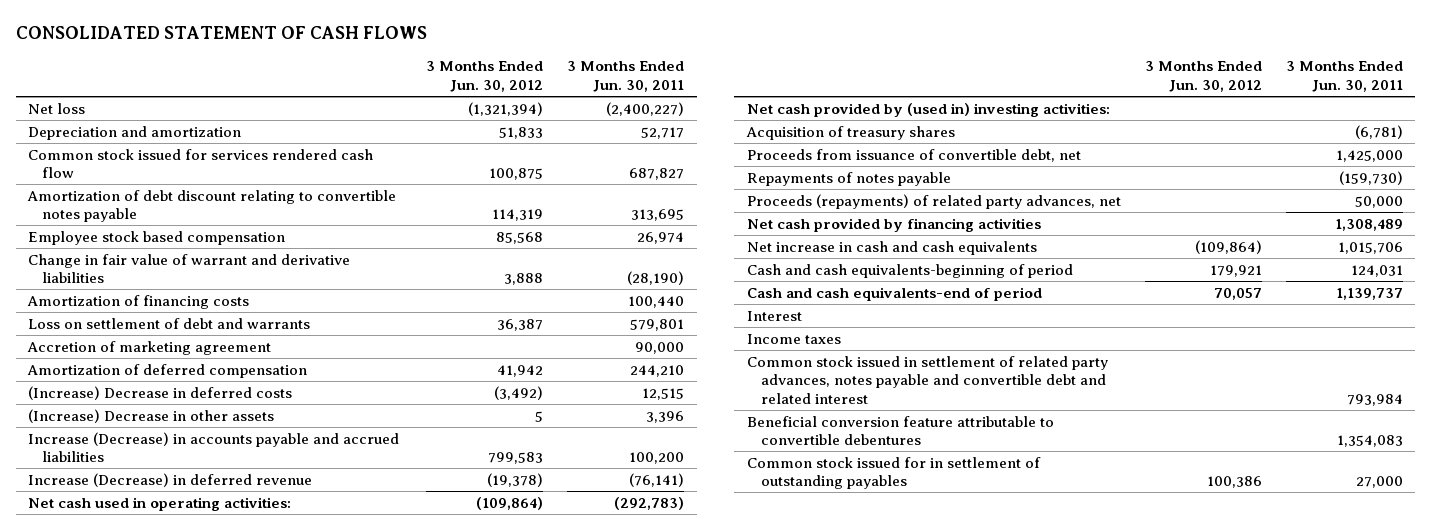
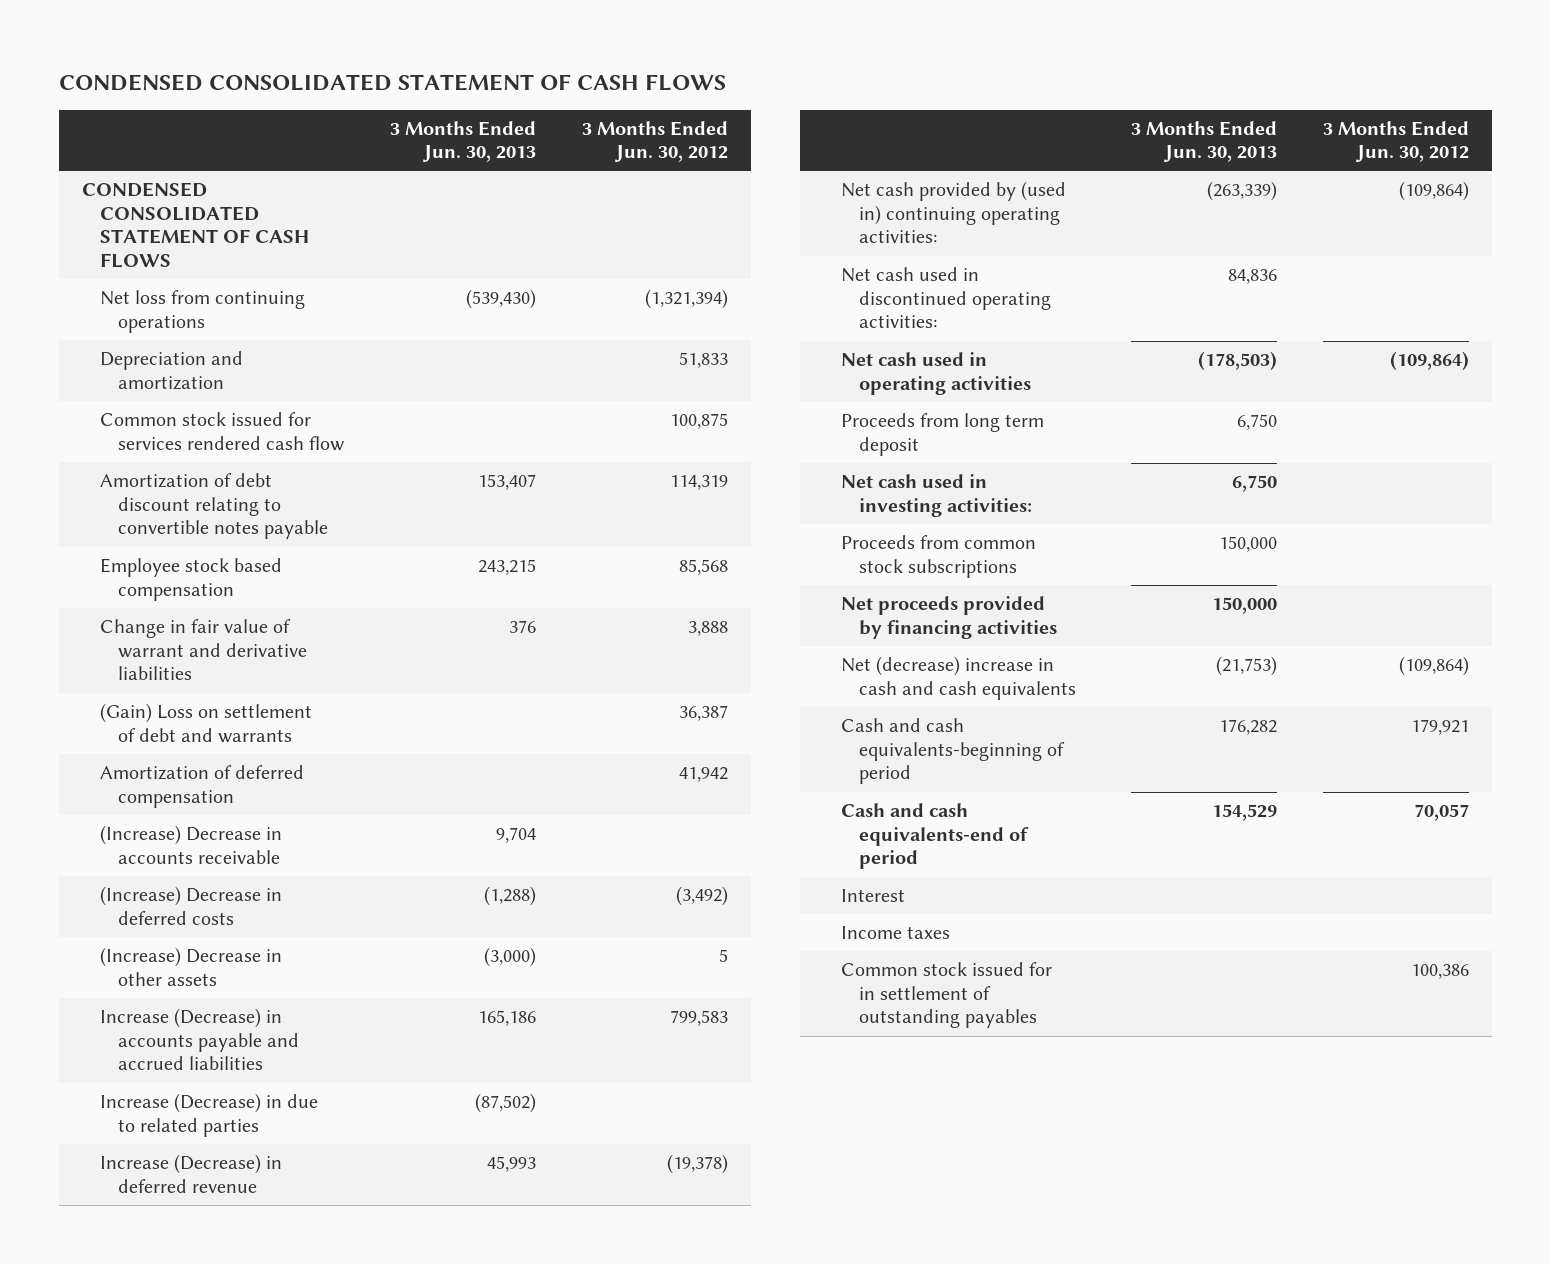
[15,26,427,40] CONSOLIDATED STATEMENT OF CASH FLOWS -> [59,73,727,91] CONDENSED CONSOLIDATED STATEMENT OF CASH FLOWS
[567,61,685,92] 3 Months Ended Jun. 30, 2011 -> none
none -> [390,120,537,163] 3 Months Ended Jun. 30, 2013
none -> [81,182,310,269] CONDENSED CONSOLIDATED STATEMENT OF CASH FLOWS
[27,102,85,114] Net loss -> [100,290,306,333] Net loss from continuing operations
[26,294,249,309] Amortization of financing costs -> none
[26,340,271,355] Accretion of marketing agreement -> none
[27,317,310,329] Loss on settlement of debt and warrants -> [100,703,313,743] (Gain) Loss on settlement of debt and warrants
none -> [100,825,283,864] (Increase) Decrease in accounts receivable
none -> [100,1093,319,1137] Increase (Decrease) in due to related parties
[745,125,955,140] Acquisition of treasury shares -> none
[746,148,1081,162] Proceeds from issuance of convertible debt, net -> none
[746,171,951,186] Repayments of notes payable -> none
[746,193,1121,209] Proceeds (repayments) of related party advances, net -> none
none -> [841,181,1067,244] Net cash provided by (used in) continuing operating activities:
none -> [841,267,1052,329] Net cash used in discontinued operating activities:
[27,496,291,511] Net cash used in operating activities: -> [841,352,1032,395] Net cash used in operating activities
none -> [841,413,1045,456] Proceeds from long term deposit
[746,102,1110,117] Net cash provided by (used in) investing activities: -> [841,474,1033,517] Net cash used in investing activities:
none -> [841,535,1037,578] Proceeds from common stock subscriptions
[746,217,1041,232] Net cash provided by financing activities -> [841,596,1058,639] Net proceeds provided by financing activities
[746,240,1037,255] Net increase in cash and cash equivalents -> [841,656,1077,700] Net (decrease) increase in cash and cash equivalents
[746,355,1108,404] Common stock issued in settlement of related party advances, notes payable and convertible debt and related interest -> none
[746,415,1054,446] Beneficial conversion feature attributable to convertible debentures -> none

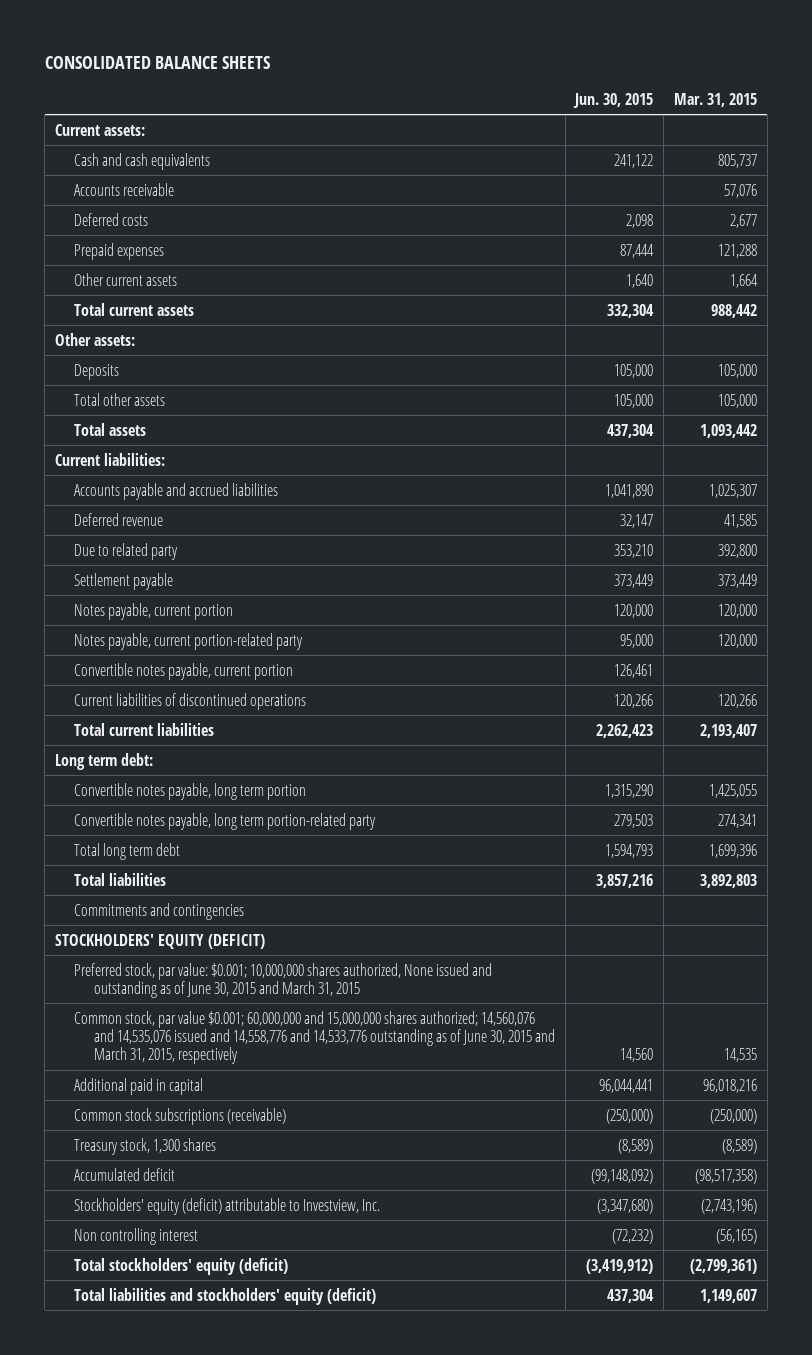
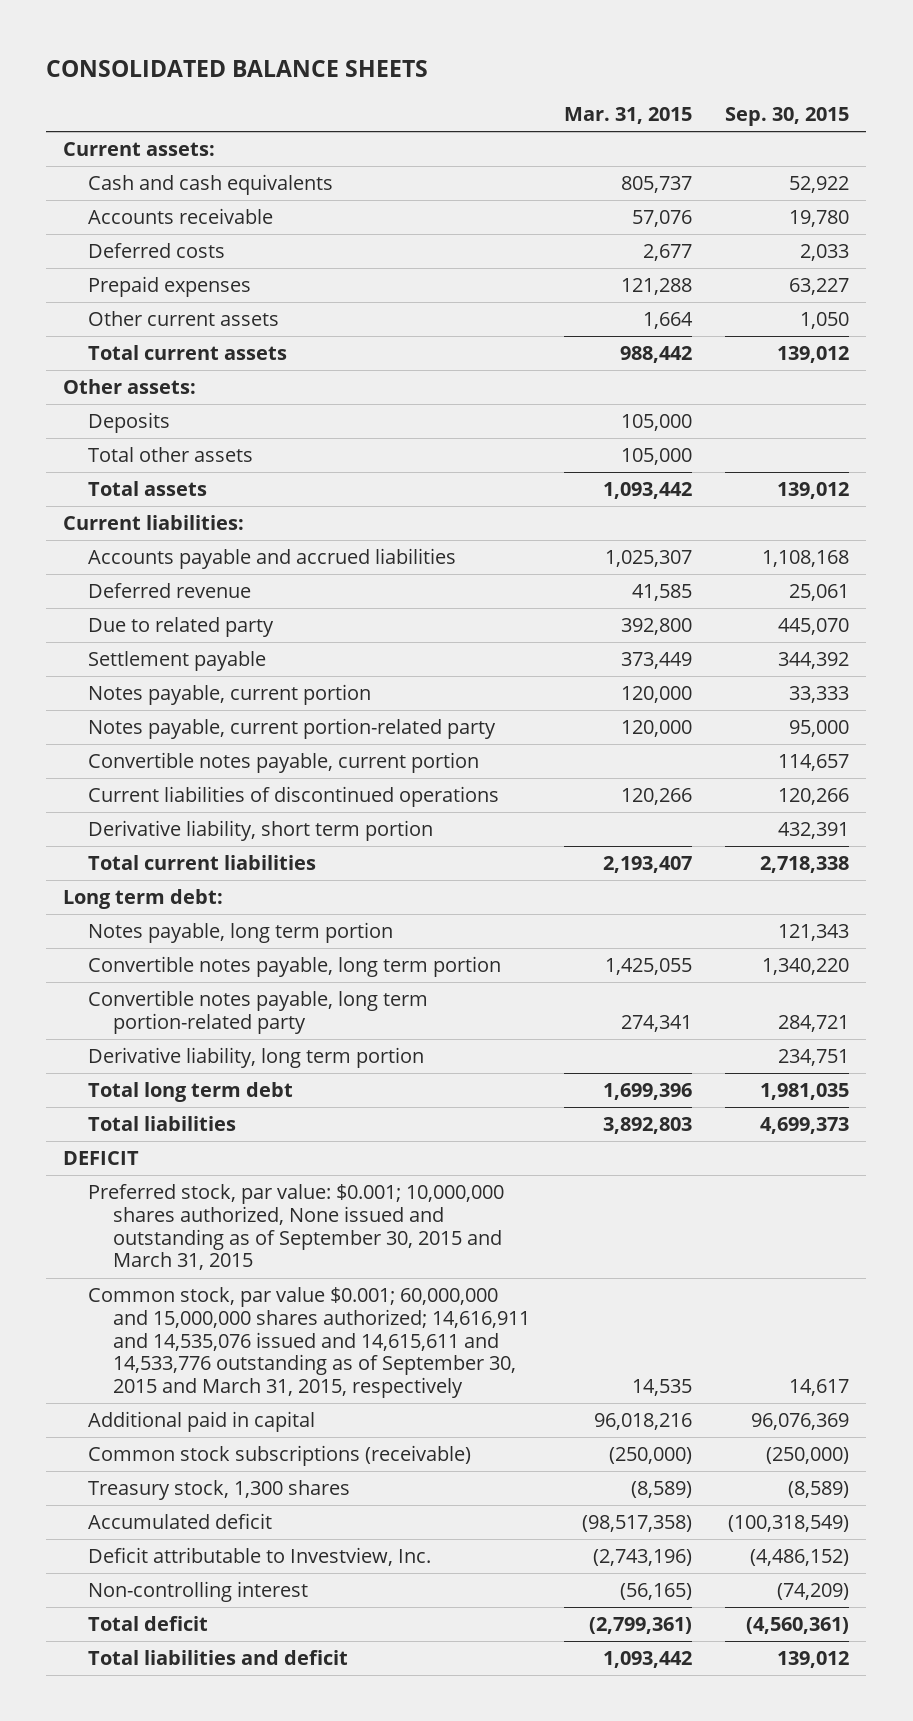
[573,92,654,108] Jun. 30, 2015 -> none
none -> [725,106,850,126] Sep. 30, 2015
none -> [88,820,434,842] Derivative liability, short term portion
none -> [88,922,394,944] Notes payable, long term portion
none -> [88,1047,425,1069] Derivative liability, long term portion
[74,902,245,920] Commitments and contingencies -> none
[54,933,265,949] STOCKHOLDERS' EQUITY (DEFICIT) -> [63,1151,140,1166] DEFICIT
[74,962,493,998] Preferred stock, par value: $0.001; 10,000,000 shares authorized, None issued and outstanding as of June 30, 2015 and March 31, 2015 -> [88,1184,505,1271] Preferred stock, par value: $0.001; 10,000,000 shares authorized, None issued and outstanding as of September 30, 2015 and March 31, 2015
[74,1010,555,1065] Common stock, par value $0.001; 60,000,000 and 15,000,000 shares authorized; 14,560,076 and 14,535,076 issued and 14,558,776 and 14,533,776 outstanding as of June 30, 2015 and March 31, 2015, respectively -> [88,1287,530,1398] Common stock, par value $0.001; 60,000,000 and 15,000,000 shares authorized; 14,616,911 and 14,535,076 issued and 14,615,611 and 14,533,776 outstanding as of September 30, 2015 and March 31, 2015, respectively
[74,1197,381,1215] Stockholders' equity (deficit) attributable to Investview, Inc. -> [88,1547,432,1567] Deficit attributable to Investview, Inc.
[74,1227,199,1245] Non controlling interest -> [88,1581,309,1603] Non-controlling interest
[74,1257,289,1275] Total stockholders' equity (deficit) -> [88,1616,209,1632] Total deficit
[74,1287,377,1305] Total liabilities and stockholders' equity (deficit) -> [88,1650,349,1666] Total liabilities and deficit
[700,1288,758,1303] 1,149,607 -> [602,1651,692,1669] 1,093,442

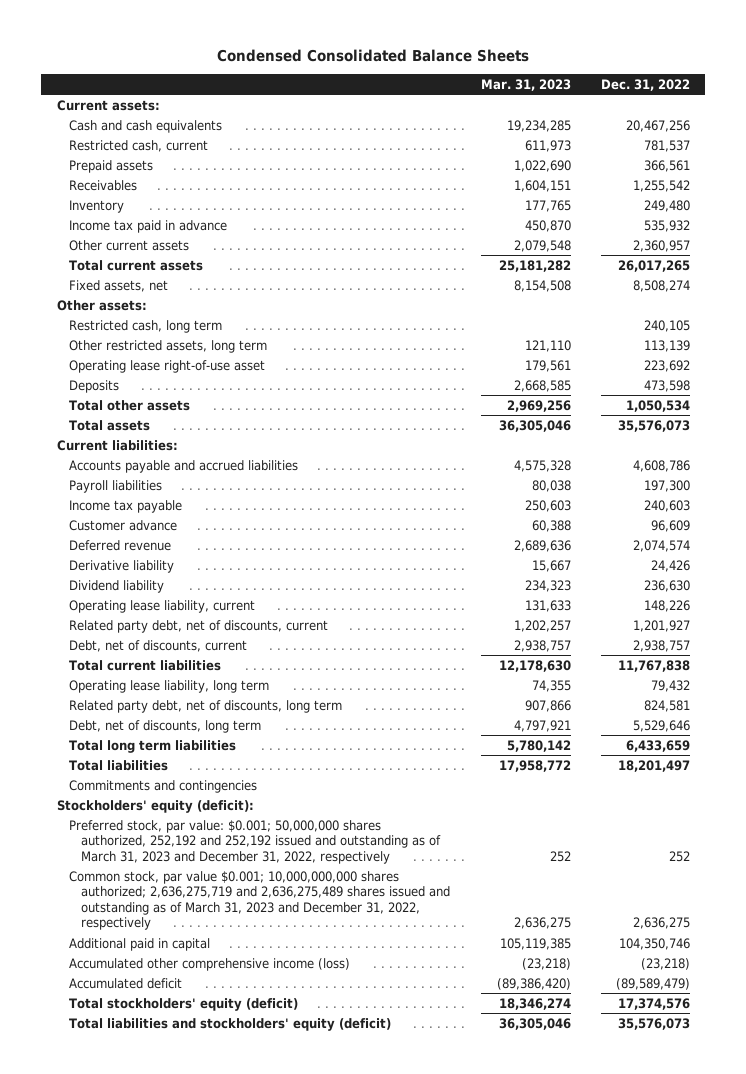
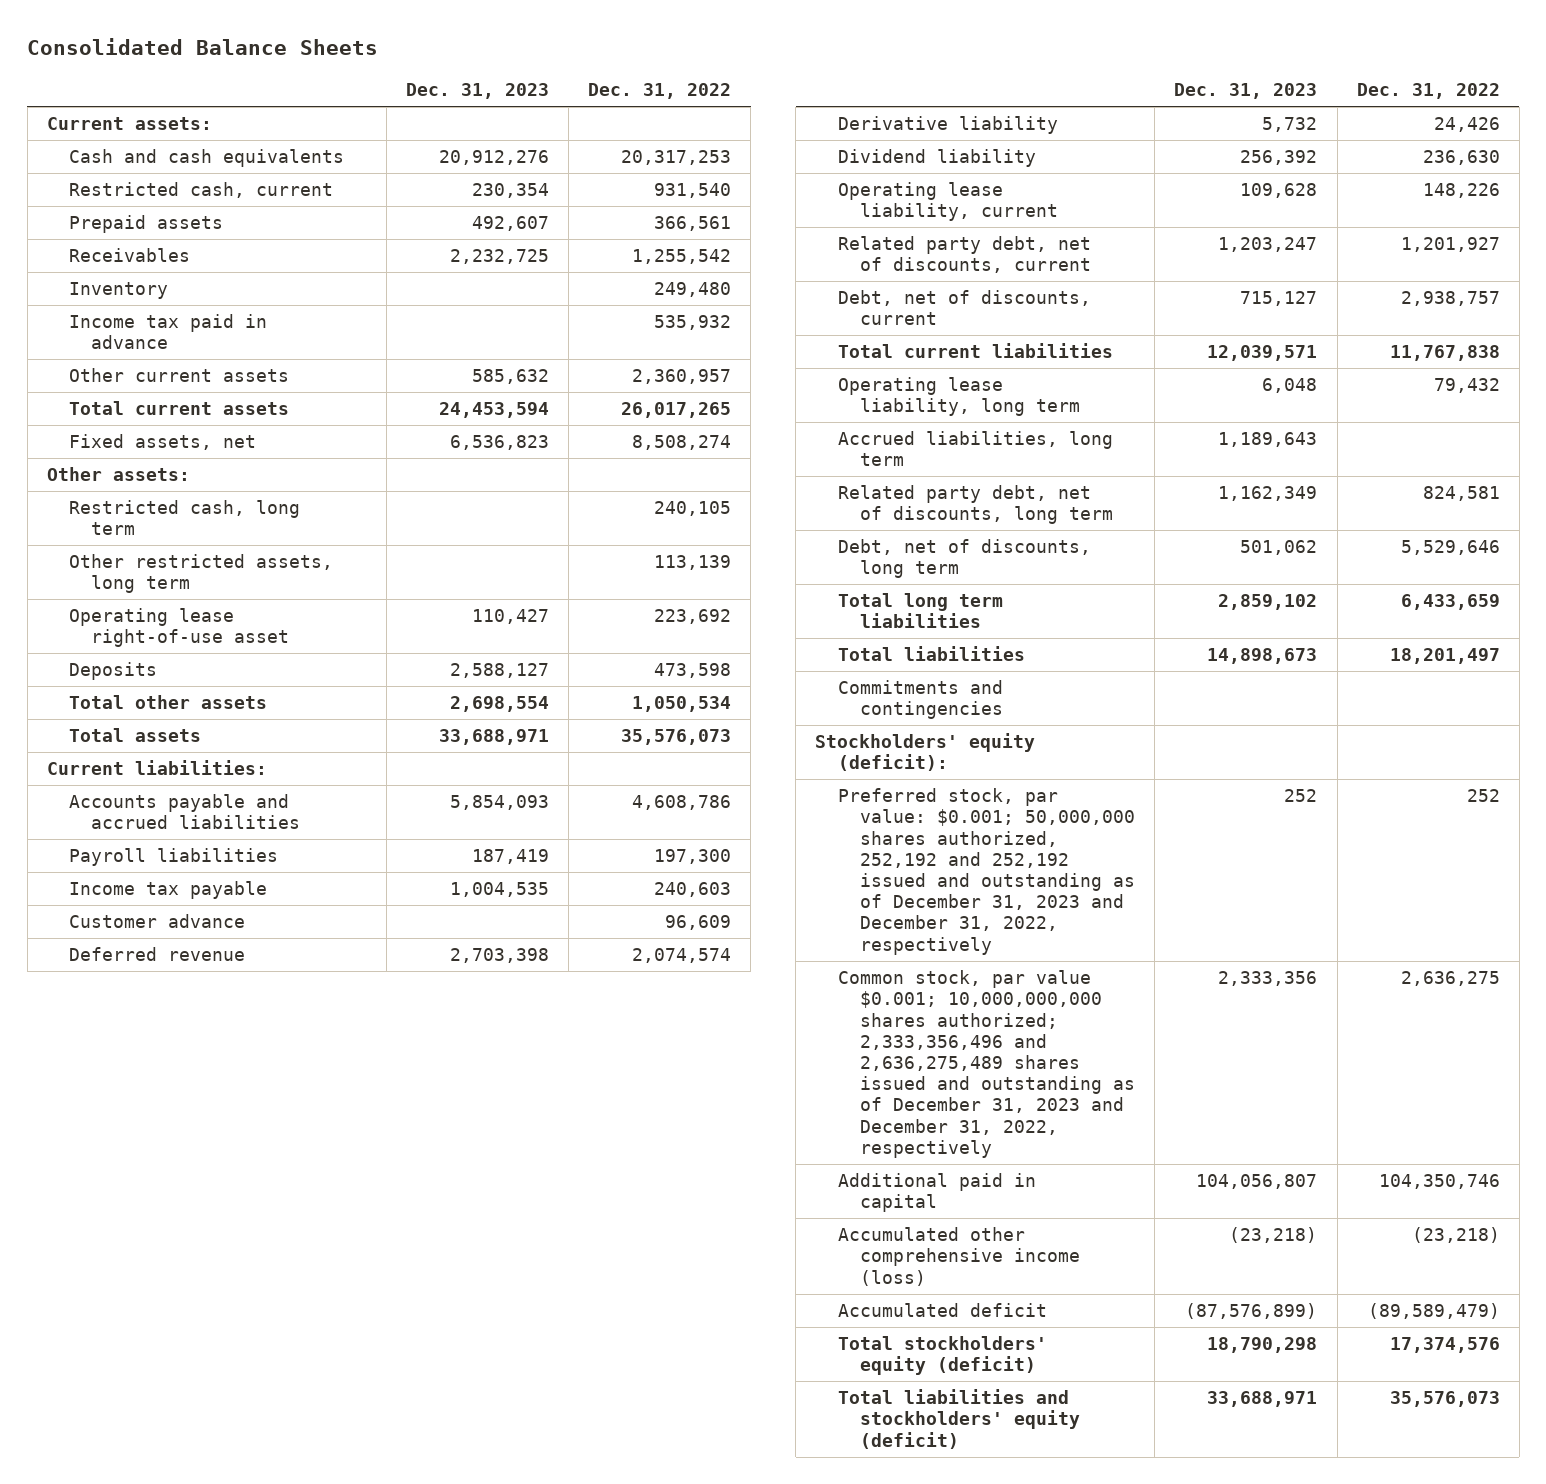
[217,49,530,63] Condensed Consolidated Balance Sheets -> [27,37,379,55] Consolidated Balance Sheets
[480,78,571,91] Mar. 31, 2023 -> none
none -> [405,83,549,100] Dec. 31, 2023
[625,119,690,132] 20,467,256 -> [621,150,732,166] 20,317,253
[643,139,690,152] 781,537 -> [654,183,732,199] 931,540
none -> [837,431,1113,467] Accrued liabilities, long term
[68,819,442,864] Preferred stock, par value: $0.001; 50,000,000 shares authorized, 252,192 and 252,192 issued and outstanding as of March 31, 2023 and December 31, 2022, respectively -> [837,788,1136,955] Preferred stock, par value: $0.001; 50,000,000 shares authorized, 252,192 and 252,192 issued and outstanding as of December 31, 2023 and December 31, 2022, respectively
[68,870,451,931] Common stock, par value $0.001; 10,000,000,000 shares authorized; 2,636,275,719 and 2,636,275,489 shares issued and outstanding as of March 31, 2023 and December 31, 2022, respectively -> [837,970,1136,1158] Common stock, par value $0.001; 10,000,000,000 shares authorized; 2,333,356,496 and 2,636,275,489 shares issued and outstanding as of December 31, 2023 and December 31, 2022, respectively

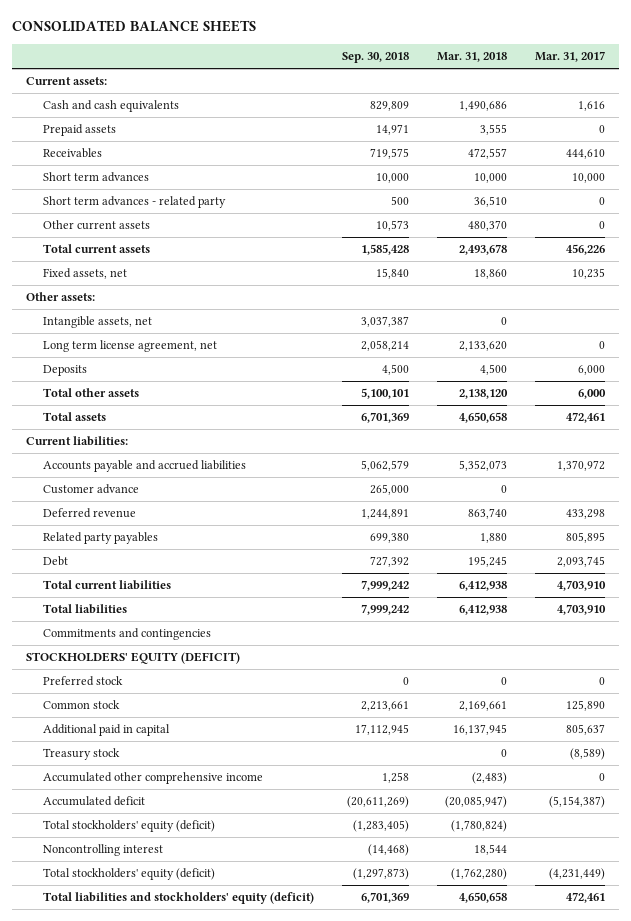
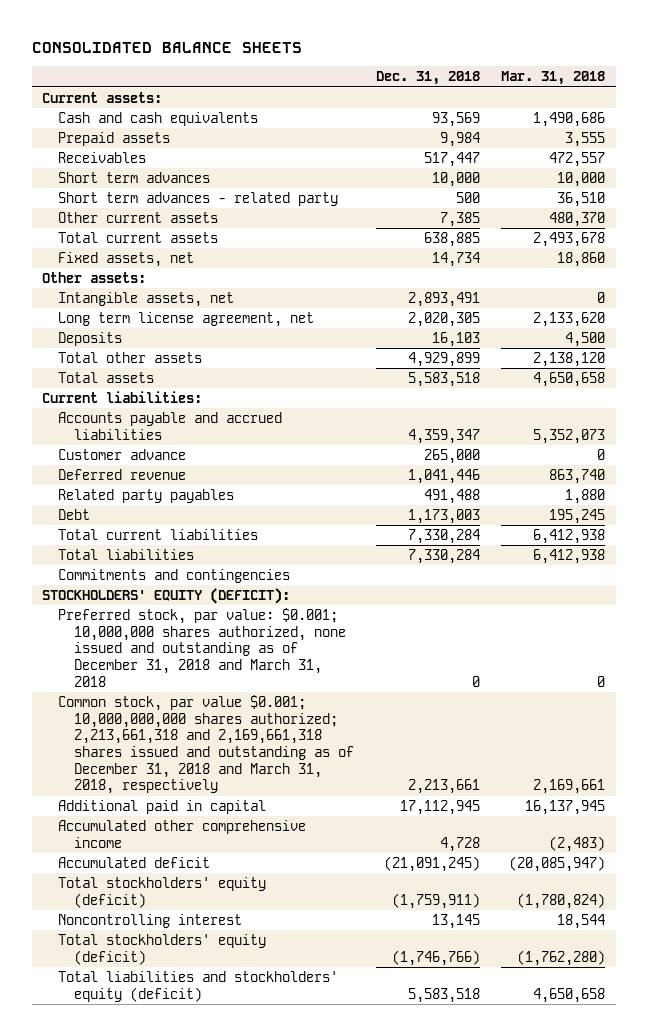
[341,51,409,63] Sep. 30, 2018 -> none
[534,50,605,62] Mar. 31, 2017 -> none
none -> [375,71,480,86] Dec. 31, 2018
[26,652,241,665] STOCKHOLDERS' EQUITY (DEFICIT) -> [42,587,291,604] STOCKHOLDERS' EQUITY (DEFICIT):
[42,676,123,687] Preferred stock -> [58,607,347,687] Preferred stock, par value: $0.001; 10,000,000 shares authorized, none issued and outstanding as of December 31, 2018 and March 31, 2018
[42,700,120,710] Common stock -> [58,694,355,795] Common stock, par value $0.001; 10,000,000,000 shares authorized; 2,213,661,318 and 2,169,661,318 shares issued and outstanding as of December 31, 2018 and March 31, 2018, respectively
[42,748,120,761] Treasury stock -> none

